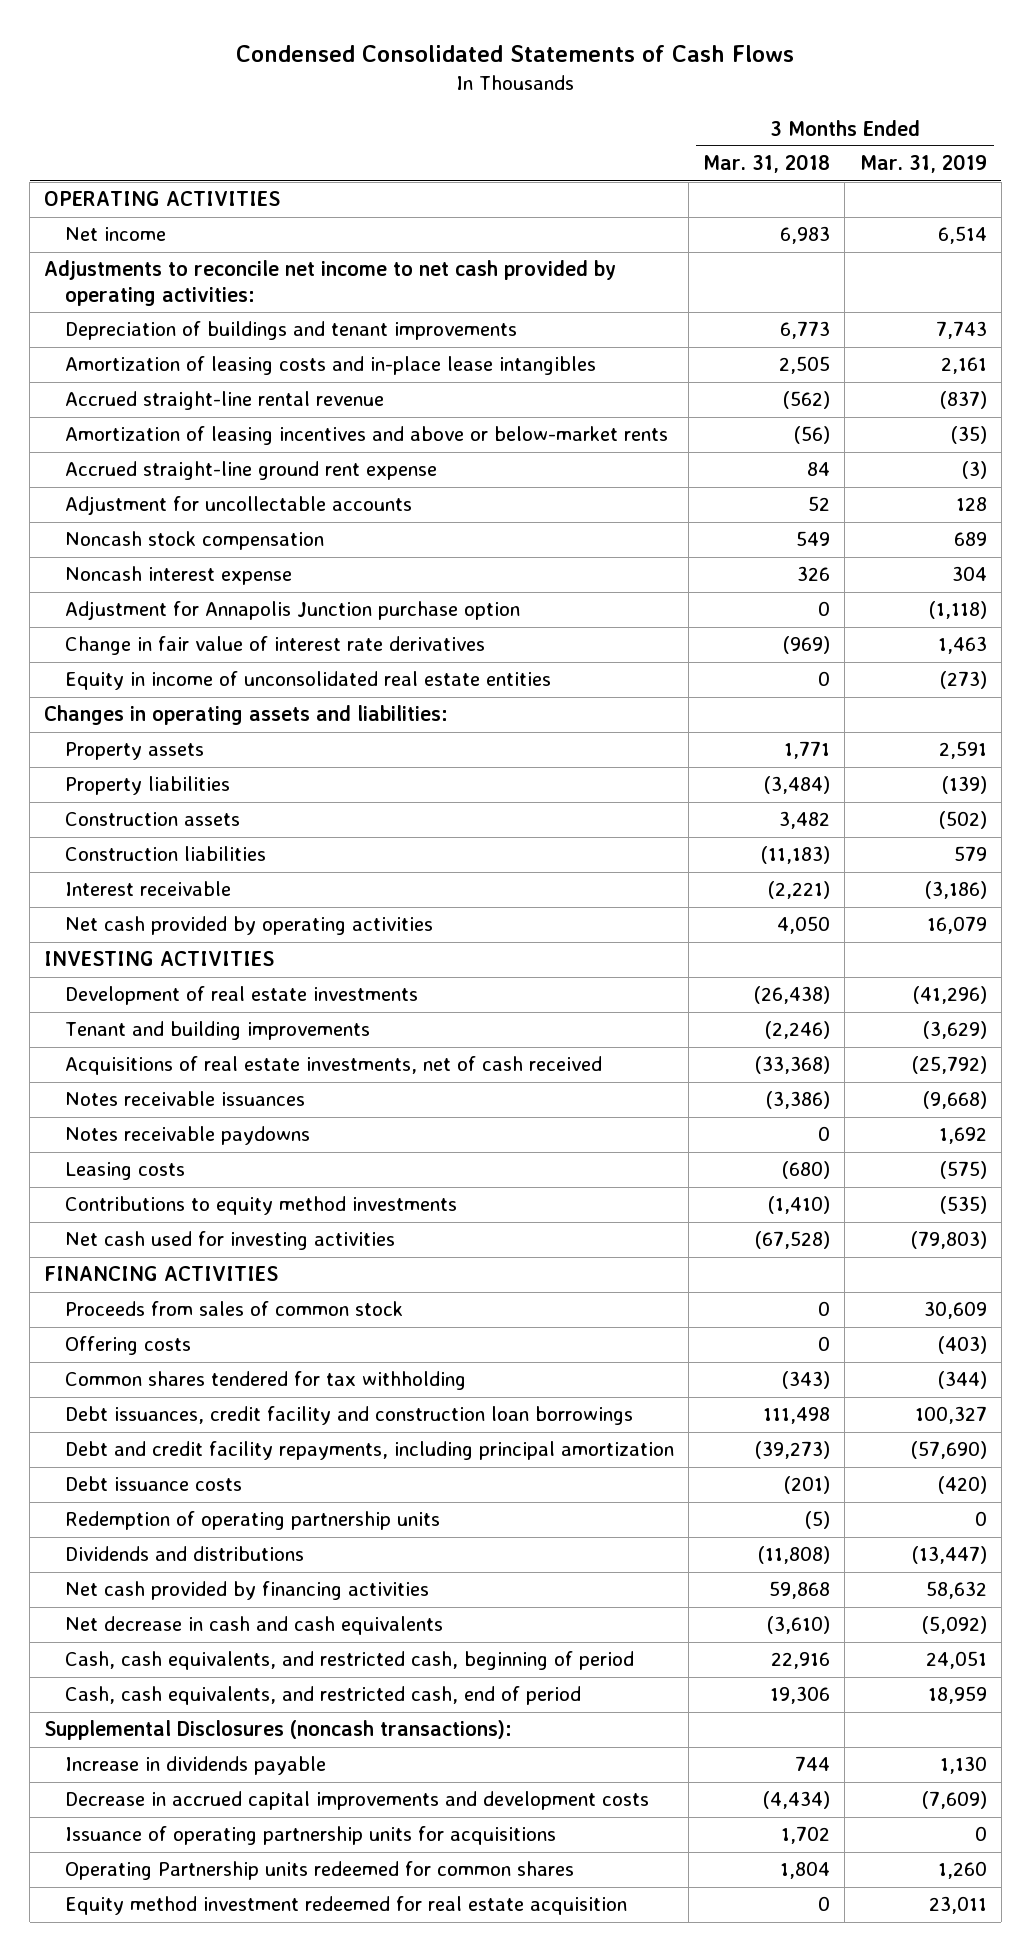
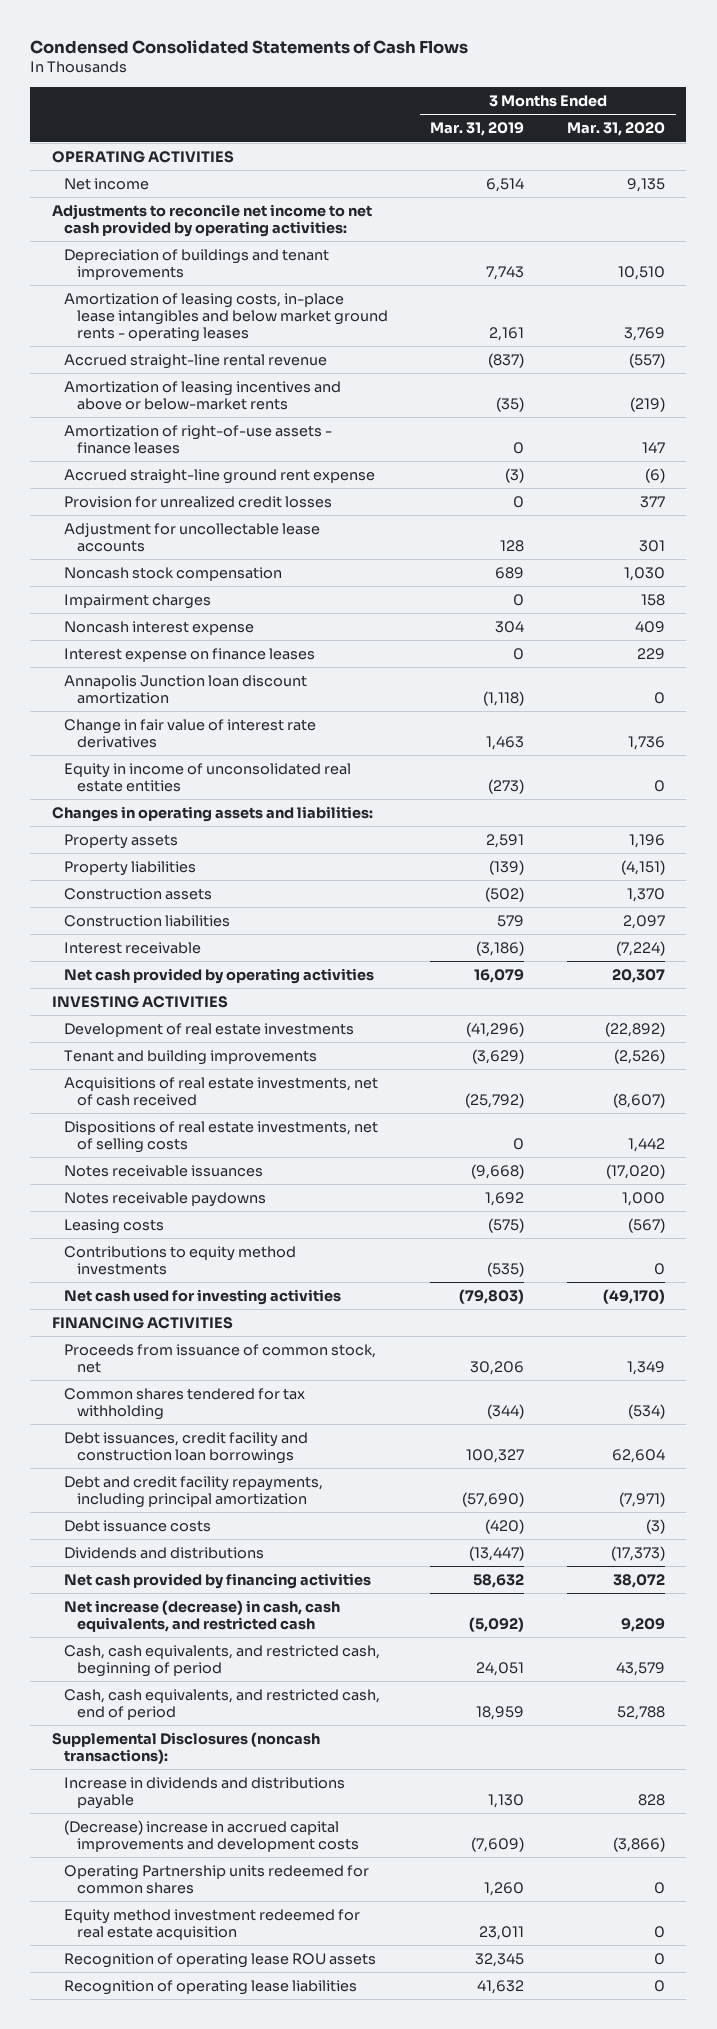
[703,154,831,174] Mar. 31, 2018 -> none
none -> [566,122,665,137] Mar. 31, 2020
[64,356,596,376] Amortization of leasing costs and in-place lease intangibles -> [64,293,388,342] Amortization of leasing costs, in-place lease intangibles and below market ground rents - operating leases
none -> [64,425,333,454] Amortization of right-of-use assets - finance leases
none -> [64,496,333,509] Provision for unrealized credit losses
[64,496,412,516] Adjustment for uncollectable accounts -> [64,523,321,552] Adjustment for uncollectable lease accounts
none -> [64,594,212,610] Impairment charges
none -> [64,648,316,663] Interest expense on finance leases
[64,601,520,621] Adjustment for Annapolis Junction purchase option -> [64,675,308,704] Annapolis Junction loan discount amortization
none -> [64,1121,379,1153] Dispositions of real estate investments, net of selling costs
[64,1336,191,1356] Offering costs -> none
[64,1301,403,1317] Proceeds from sales of common stock -> [64,1344,377,1373] Proceeds from issuance of common stock, net
[923,1301,987,1320] 30,609 -> [470,1360,525,1375] 30,206
[64,1511,440,1531] Redemption of operating partnership units -> none
[64,1616,443,1636] Net decrease in cash and cash equivalents -> [64,1600,341,1632] Net increase (decrease) in cash, cash equivalents, and restricted cash
[64,1826,556,1846] Issuance of operating partnership units for acquisitions -> none
[64,1756,326,1776] Increase in dividends payable -> [64,1777,346,1809] Increase in dividends and distributions payable
[64,1791,649,1811] Decrease in accrued capital improvements and development costs -> [64,1820,359,1852] (Decrease) increase in accrued capital improvements and development costs
none -> [64,1953,377,1969] Recognition of operating lease ROU assets
none -> [64,1980,358,1996] Recognition of operating lease liabilities

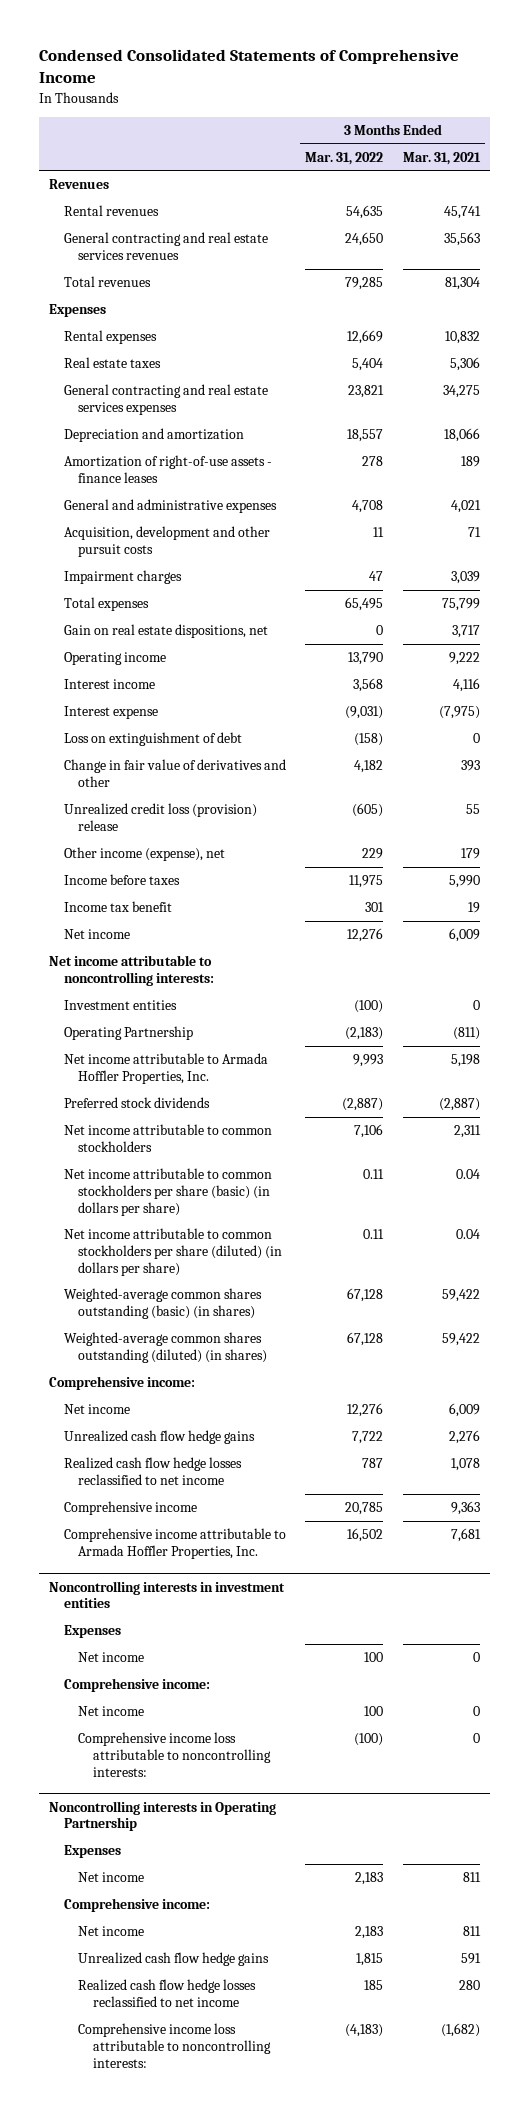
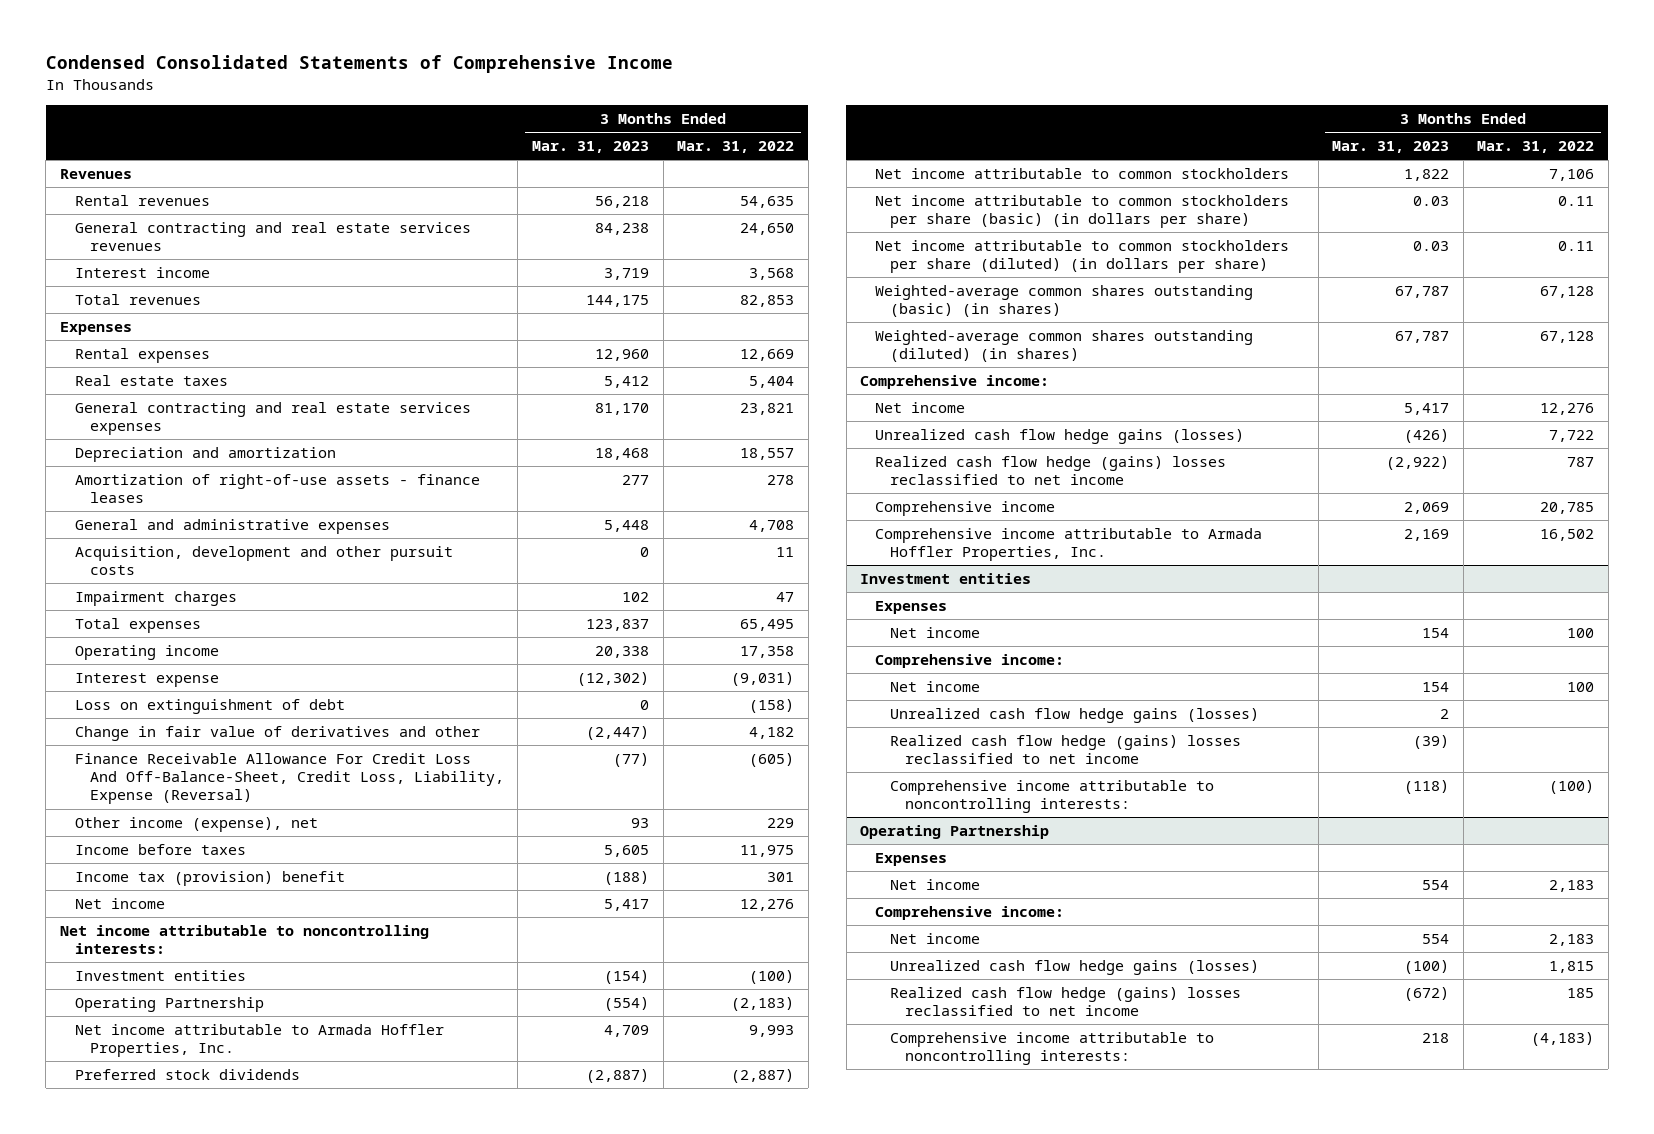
[402,151,481,165] Mar. 31, 2021 -> none
none -> [532,141,650,154] Mar. 31, 2023
[63,679,155,690] Interest income -> [74,267,210,279] Interest income
[345,277,384,291] 79,285 -> [740,295,795,308] 82,853
[63,624,268,639] Gain on real estate dispositions, net -> none
[348,652,384,666] 13,790 -> [740,646,795,659] 17,358
[63,803,257,832] Unrealized credit loss (provision) release -> none
none -> [74,753,504,805] Finance Receivable Allowance For Credit Loss And Off-Balance-Sheet, Credit Loss, Liability, Expense (Reversal)
[63,901,172,913] Income tax benefit -> [74,871,345,887] Income tax (provision) benefit
[63,1430,255,1445] Unrealized cash flow hedge gains -> [875,429,1245,445] Unrealized cash flow hedge gains (losses)
[63,1457,242,1486] Realized cash flow hedge losses reclassified to net income -> [875,456,1227,486] Realized cash flow hedge (gains) losses reclassified to net income
[49,1580,286,1609] Noncontrolling interests in investment entities -> [860,573,1032,585] Investment entities
none -> [890,708,1260,724] Unrealized cash flow hedge gains (losses)
none -> [890,735,1242,765] Realized cash flow hedge (gains) losses reclassified to net income
[78,1732,271,1777] Comprehensive income loss attributable to noncontrolling interests: -> [890,780,1215,814] Comprehensive income attributable to noncontrolling interests:
[49,1800,277,1832] Noncontrolling interests in Operating Partnership -> [860,825,1050,840] Operating Partnership
[78,1952,270,1967] Unrealized cash flow hedge gains -> [890,960,1260,976] Unrealized cash flow hedge gains (losses)
[78,1979,257,2008] Realized cash flow hedge losses reclassified to net income -> [890,987,1242,1017] Realized cash flow hedge (gains) losses reclassified to net income
[78,2023,271,2068] Comprehensive income loss attributable to noncontrolling interests: -> [890,1032,1215,1066] Comprehensive income attributable to noncontrolling interests:

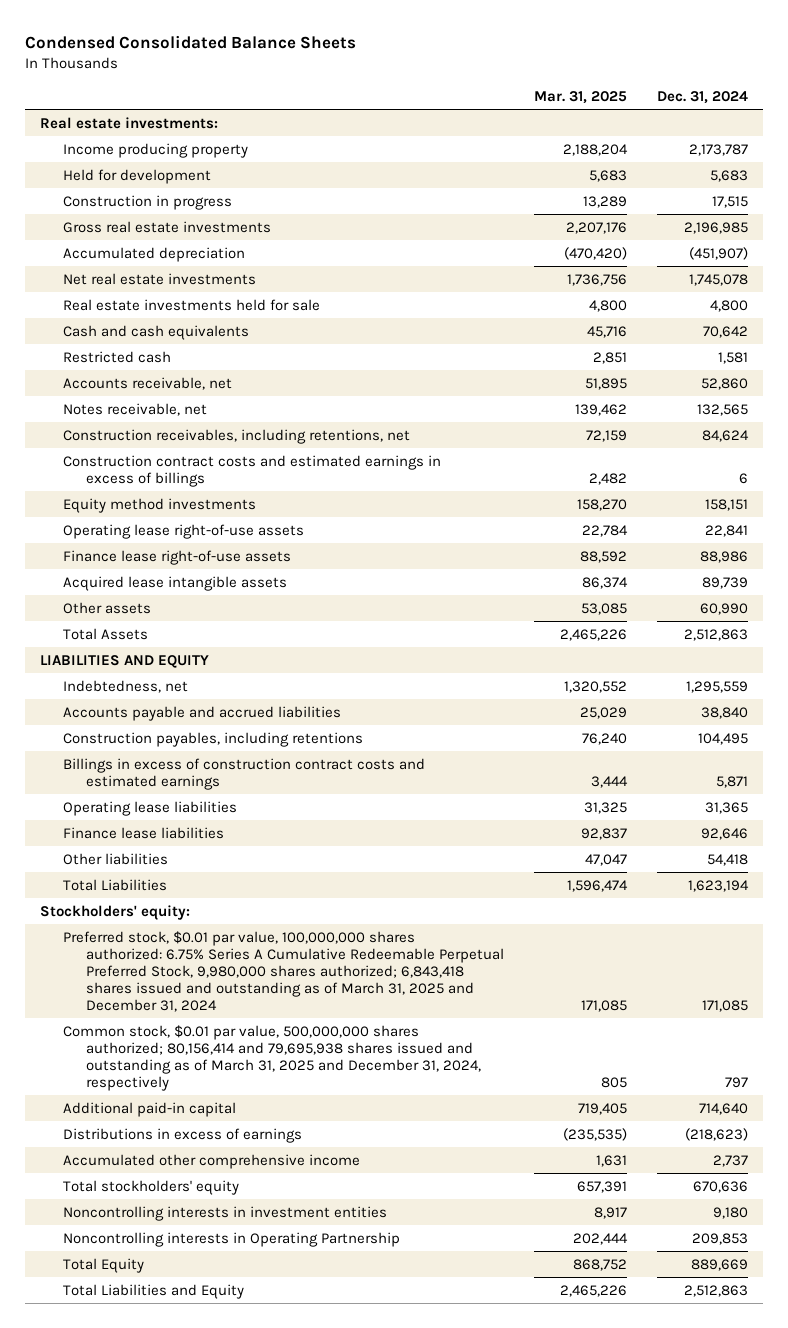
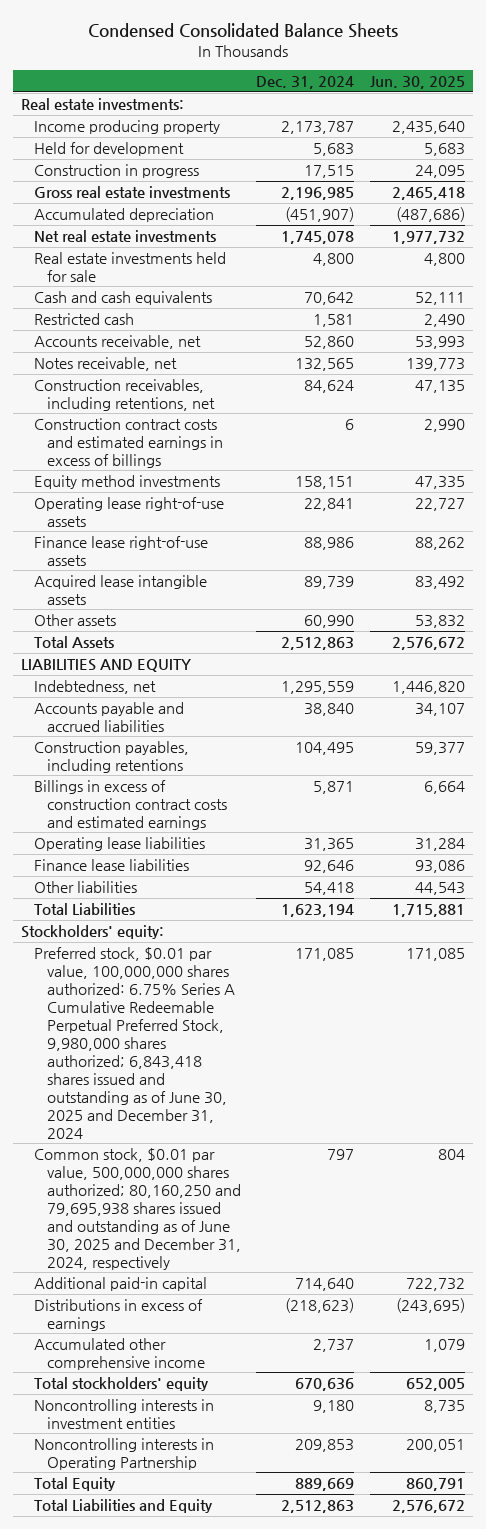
[534,90,628,104] Mar. 31, 2025 -> none
none -> [370,76,466,90] Jun. 30, 2025
[63,930,505,1013] Preferred stock, $0.01 par value, 100,000,000 shares authorized: 6.75% Series A Cumulative Redeemable Perpetual Preferred Stock, 9,980,000 shares authorized; 6,843,418 shares issued and outstanding as of March 31, 2025 and December 31, 2024 -> [33,946,235,1139] Preferred stock, $0.01 par value, 100,000,000 shares authorized: 6.75% Series A Cumulative Redeemable Perpetual Preferred Stock, 9,980,000 shares authorized; 6,843,418 shares issued and outstanding as of June 30, 2025 and December 31, 2024
[63,1024,482,1092] Common stock, $0.01 par value, 500,000,000 shares authorized; 80,156,414 and 79,695,938 shares issued and outstanding as of March 31, 2025 and December 31, 2024, respectively -> [33,1147,241,1270] Common stock, $0.01 par value, 500,000,000 shares authorized; 80,160,250 and 79,695,938 shares issued and outstanding as of June 30, 2025 and December 31, 2024, respectively

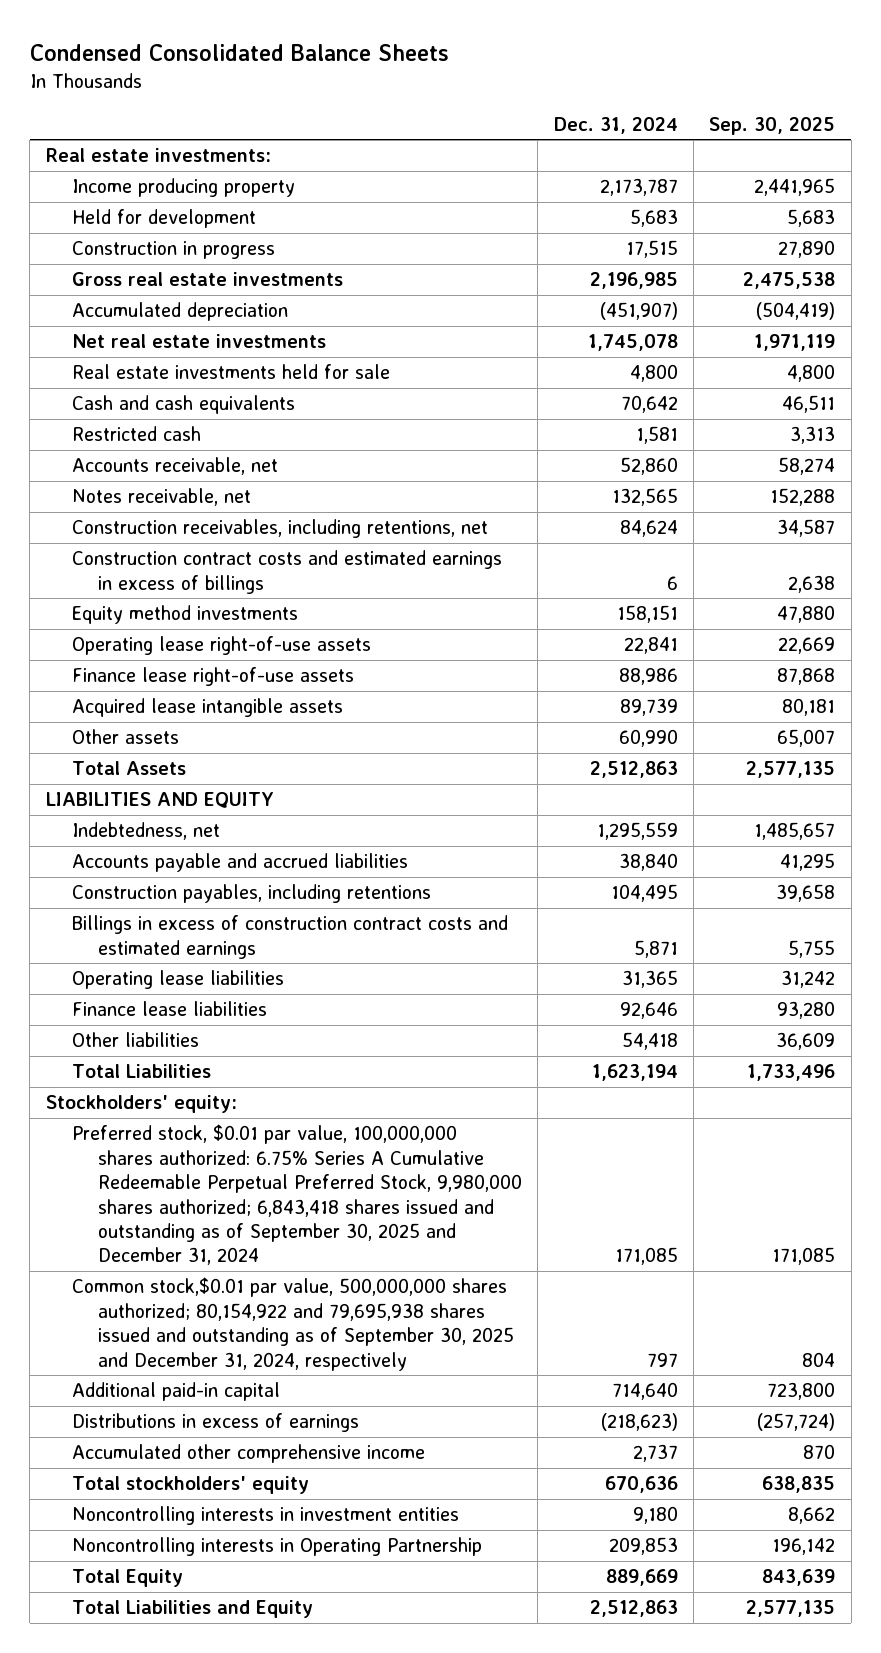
[370,76,466,90] Jun. 30, 2025 -> none
none -> [709,116,836,135] Sep. 30, 2025
[33,946,235,1139] Preferred stock, $0.01 par value, 100,000,000 shares authorized: 6.75% Series A Cumulative Redeemable Perpetual Preferred Stock, 9,980,000 shares authorized; 6,843,418 shares issued and outstanding as of June 30, 2025 and December 31, 2024 -> [71,1124,523,1266] Preferred stock, $0.01 par value, 100,000,000 shares authorized: 6.75% Series A Cumulative Redeemable Perpetual Preferred Stock, 9,980,000 shares authorized; 6,843,418 shares issued and outstanding as of September 30, 2025 and December 31, 2024
[33,1147,241,1270] Common stock, $0.01 par value, 500,000,000 shares authorized; 80,160,250 and 79,695,938 shares issued and outstanding as of June 30, 2025 and December 31, 2024, respectively -> [71,1277,515,1371] Common stock,$0.01 par value, 500,000,000 shares authorized; 80,154,922 and 79,695,938 shares issued and outstanding as of September 30, 2025 and December 31, 2024, respectively

